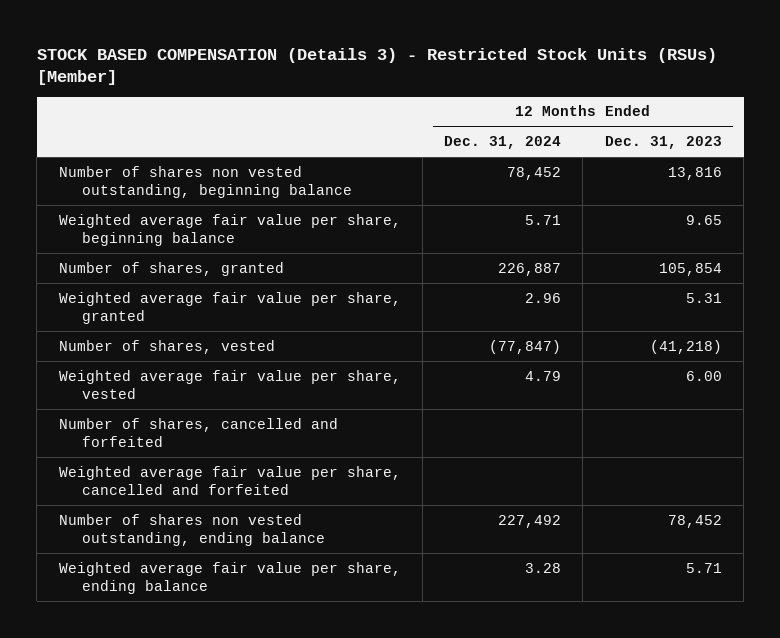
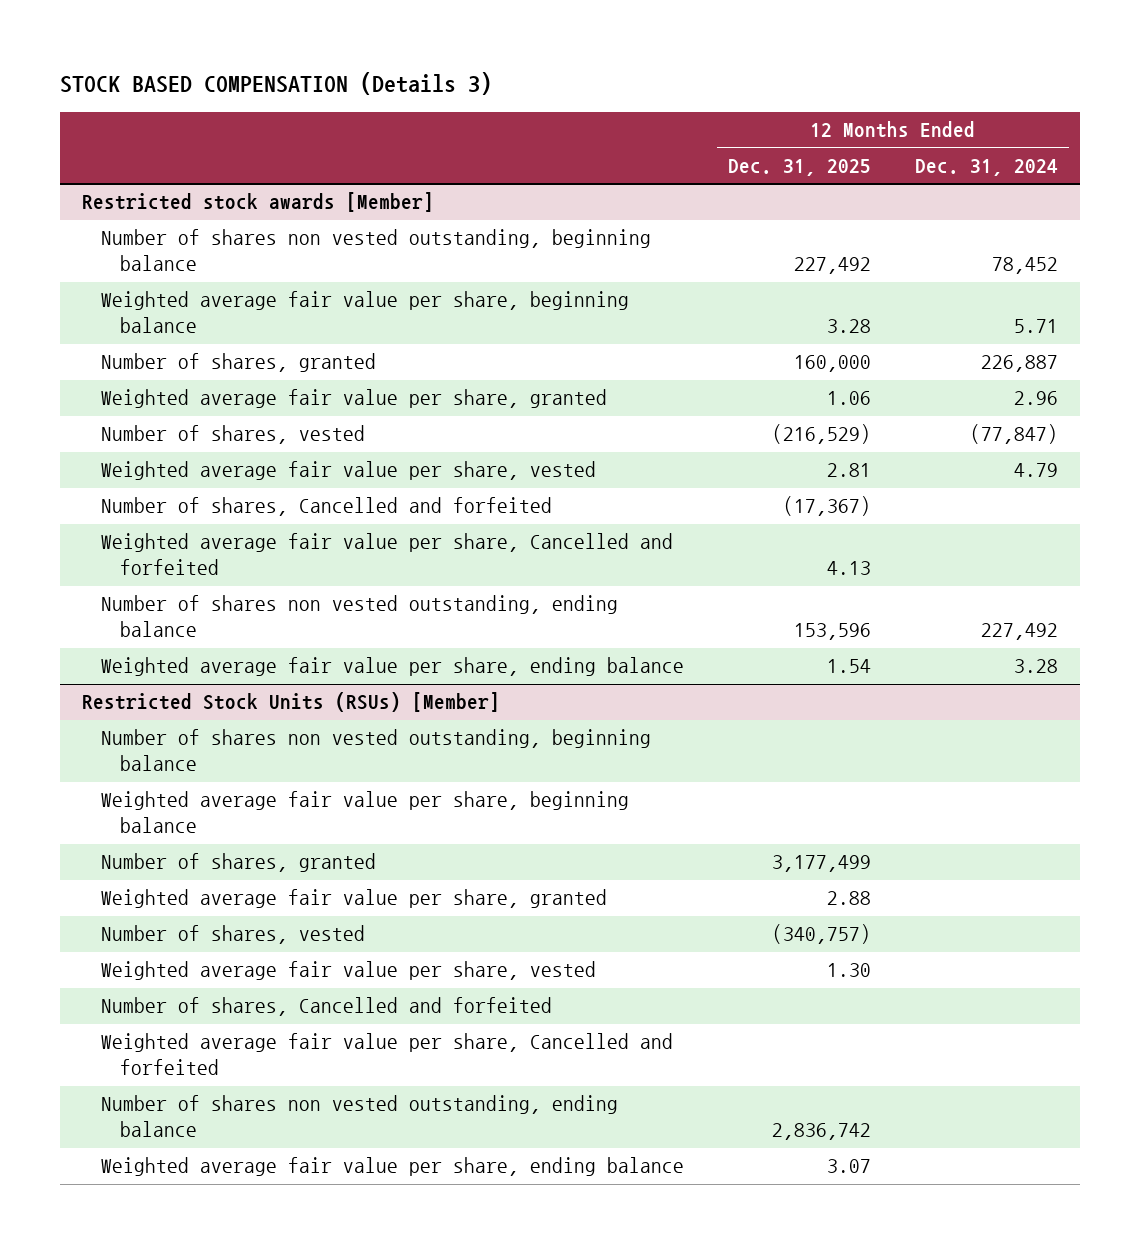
[36,47,717,86] STOCK BASED COMPENSATION (Details 3) - Restricted Stock Units (RSUs) [Member] -> [59,72,492,96] STOCK BASED COMPENSATION (Details 3)
[604,136,722,150] Dec. 31, 2023 -> none
none -> [728,158,872,176] Dec. 31, 2025
none -> [81,192,434,213] Restricted stock awards [Member]
[58,417,338,447] Number of shares, cancelled and forfeited -> [101,497,553,517] Number of shares, Cancelled and forfeited
[58,465,401,495] Weighted average fair value per share, cancelled and forfeited -> [101,533,674,576] Weighted average fair value per share, Cancelled and forfeited
none -> [81,692,500,713] Restricted Stock Units (RSUs) [Member]
none -> [101,729,652,772] Number of shares non vested outstanding, beginning balance
none -> [101,791,630,834] Weighted average fair value per share, beginning balance
none -> [101,853,377,873] Number of shares, granted
none -> [101,889,608,909] Weighted average fair value per share, granted
none -> [101,925,366,945] Number of shares, vested
none -> [101,961,597,981] Weighted average fair value per share, vested
none -> [101,997,553,1017] Number of shares, Cancelled and forfeited
none -> [101,1033,674,1076] Weighted average fair value per share, Cancelled and forfeited
none -> [101,1095,619,1138] Number of shares non vested outstanding, ending balance
none -> [101,1157,685,1177] Weighted average fair value per share, ending balance

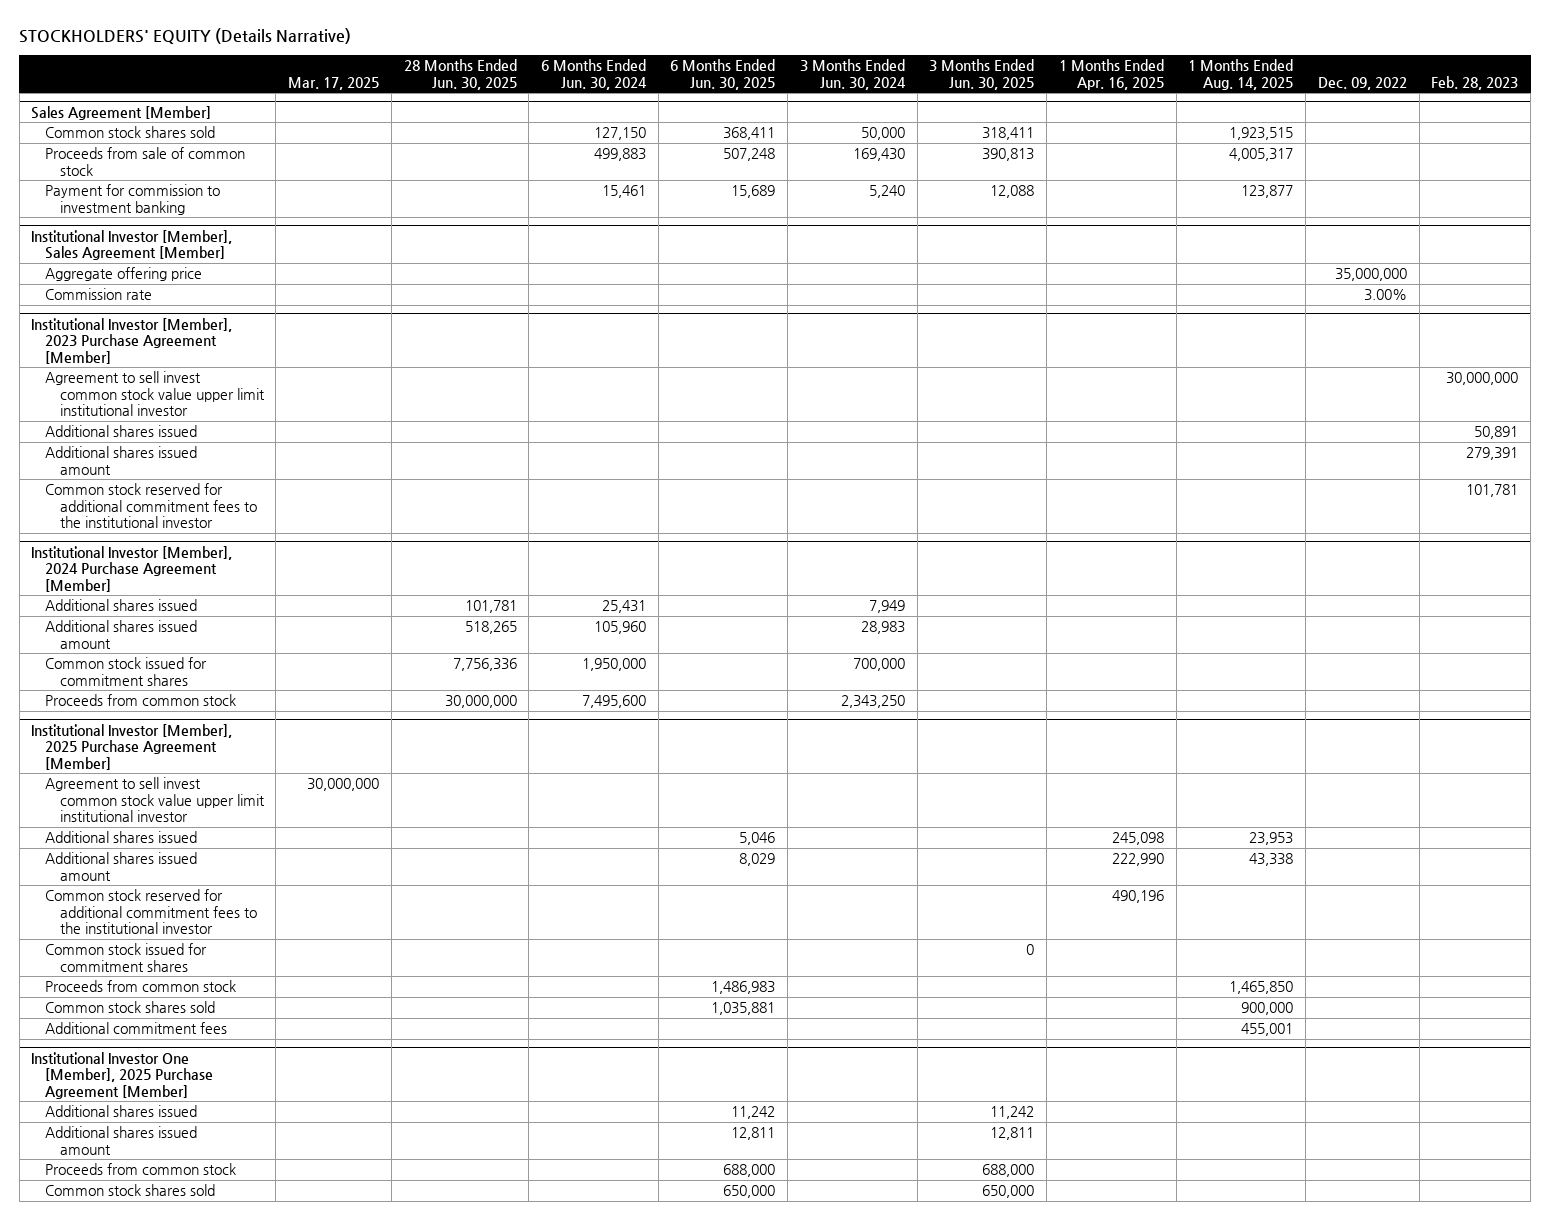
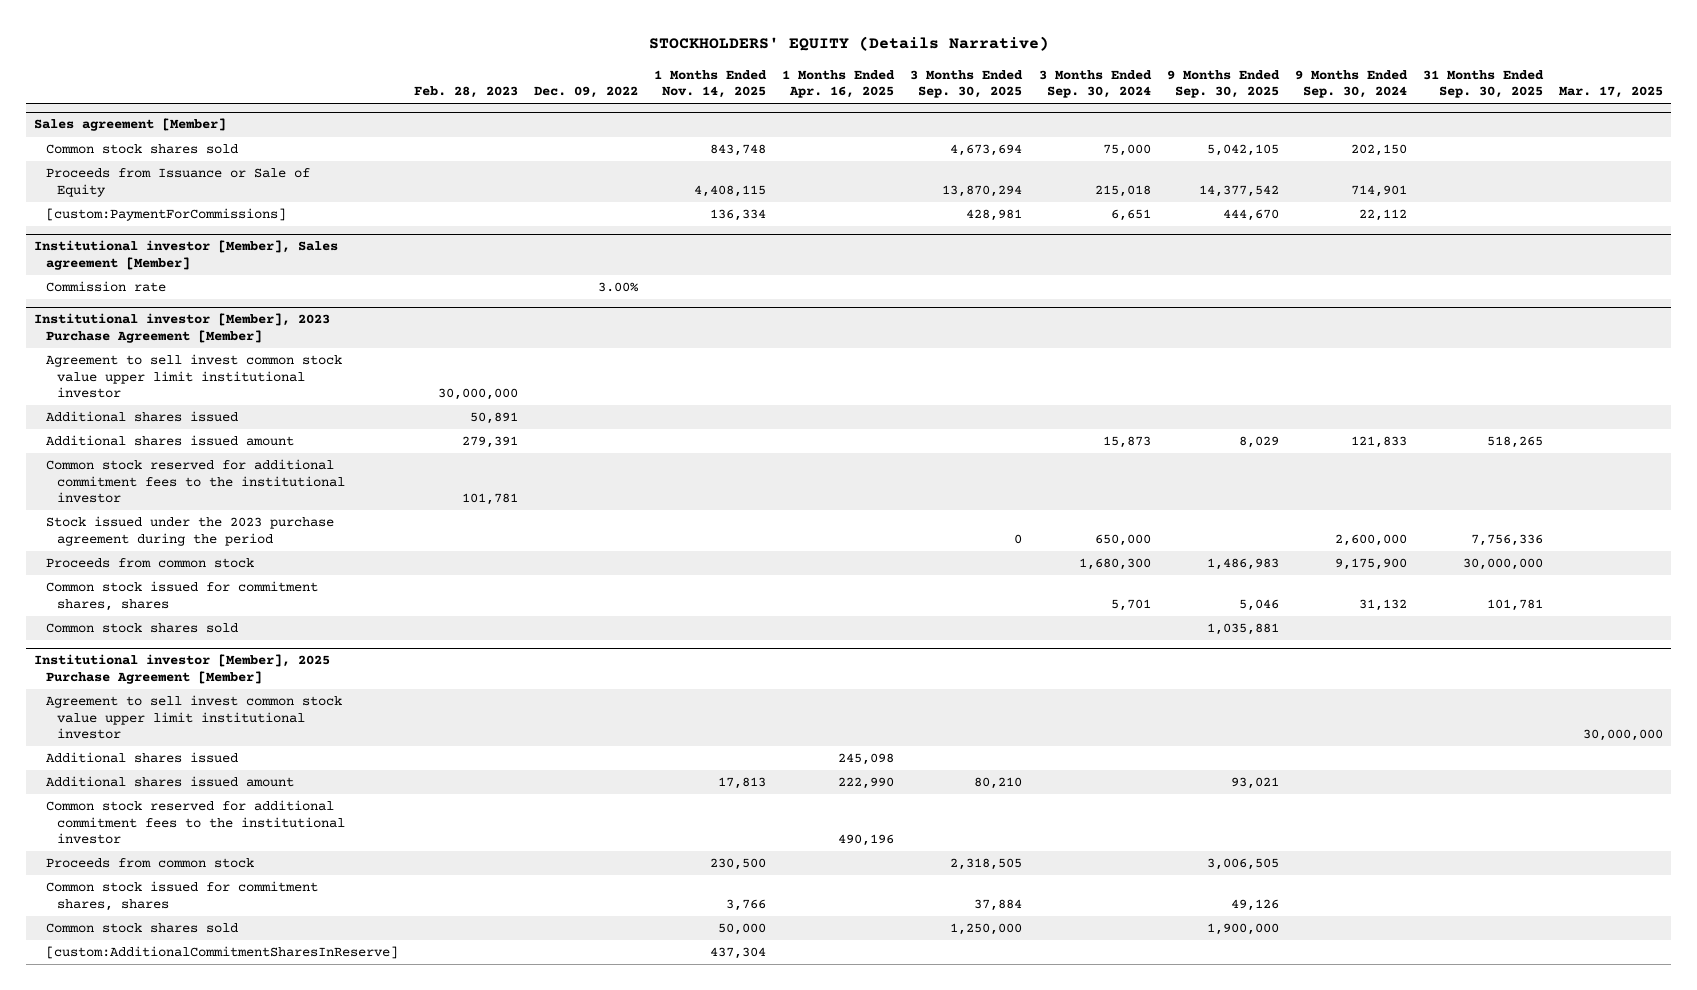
[403,59,517,90] 28 Months Ended Jun. 30, 2025 -> none
[540,59,647,90] 6 Months Ended Jun. 30, 2024 -> none
[670,59,776,90] 6 Months Ended Jun. 30, 2025 -> none
[799,59,906,90] 3 Months Ended Jun. 30, 2024 -> none
[929,59,1035,90] 3 Months Ended Jun. 30, 2025 -> none
[1188,59,1294,90] 1 Months Ended Aug. 14, 2025 -> none
none -> [654,69,768,99] 1 Months Ended Nov. 14, 2025
none -> [910,69,1024,99] 3 Months Ended Sep. 30, 2025
none -> [1038,69,1152,99] 3 Months Ended Sep. 30, 2024
none -> [1166,69,1280,99] 9 Months Ended Sep. 30, 2025
none -> [1294,69,1408,99] 9 Months Ended Sep. 30, 2024
none -> [1423,69,1545,99] 31 Months Ended Sep. 30, 2025
[31,105,212,120] Sales Agreement [Member] -> [34,118,227,132] Sales agreement [Member]
[45,267,203,282] Aggregate offering price -> none
[45,147,246,176] Proceeds from sale of common stock -> [45,168,310,197] Proceeds from Issuance or Sale of Equity
[45,184,221,215] Payment for commission to investment banking -> [45,208,286,222] [custom:PaymentForCommissions]
[31,229,233,261] Institutional Investor [Member], Sales Agreement [Member] -> [34,240,339,270] Institutional investor [Member], Sales agreement [Member]
[31,317,233,364] Institutional Investor [Member], 2023 Purchase Agreement [Member] -> [34,313,331,343] Institutional investor [Member], 2023 Purchase Agreement [Member]
[31,545,233,592] Institutional Investor [Member], 2024 Purchase Agreement [Member] -> none
[45,599,198,612] Additional shares issued -> none
[45,620,198,649] Additional shares issued amount -> none
[45,657,208,686] Common stock issued for commitment shares -> none
[45,694,237,707] Proceeds from common stock -> none
none -> [45,516,334,546] Stock issued under the 2023 purchase agreement during the period
none -> [45,558,254,569] Proceeds from common stock
none -> [45,581,318,611] Common stock issued for commitment shares, shares
none -> [45,623,238,634] Common stock shares sold
[31,723,233,770] Institutional Investor [Member], 2025 Purchase Agreement [Member] -> [34,654,331,684] Institutional investor [Member], 2025 Purchase Agreement [Member]
[45,943,208,972] Common stock issued for commitment shares -> none
none -> [45,881,318,911] Common stock issued for commitment shares, shares
[45,1022,228,1035] Additional commitment fees -> none
[31,1051,214,1099] Institutional Investor One [Member], 2025 Purchase Agreement [Member] -> none
[45,1105,198,1118] Additional shares issued -> none
[45,1126,198,1155] Additional shares issued amount -> none
[45,1163,237,1176] Proceeds from common stock -> none
[45,1184,216,1197] Common stock shares sold -> none
none -> [45,946,398,960] [custom:AdditionalCommitmentSharesInReserve]

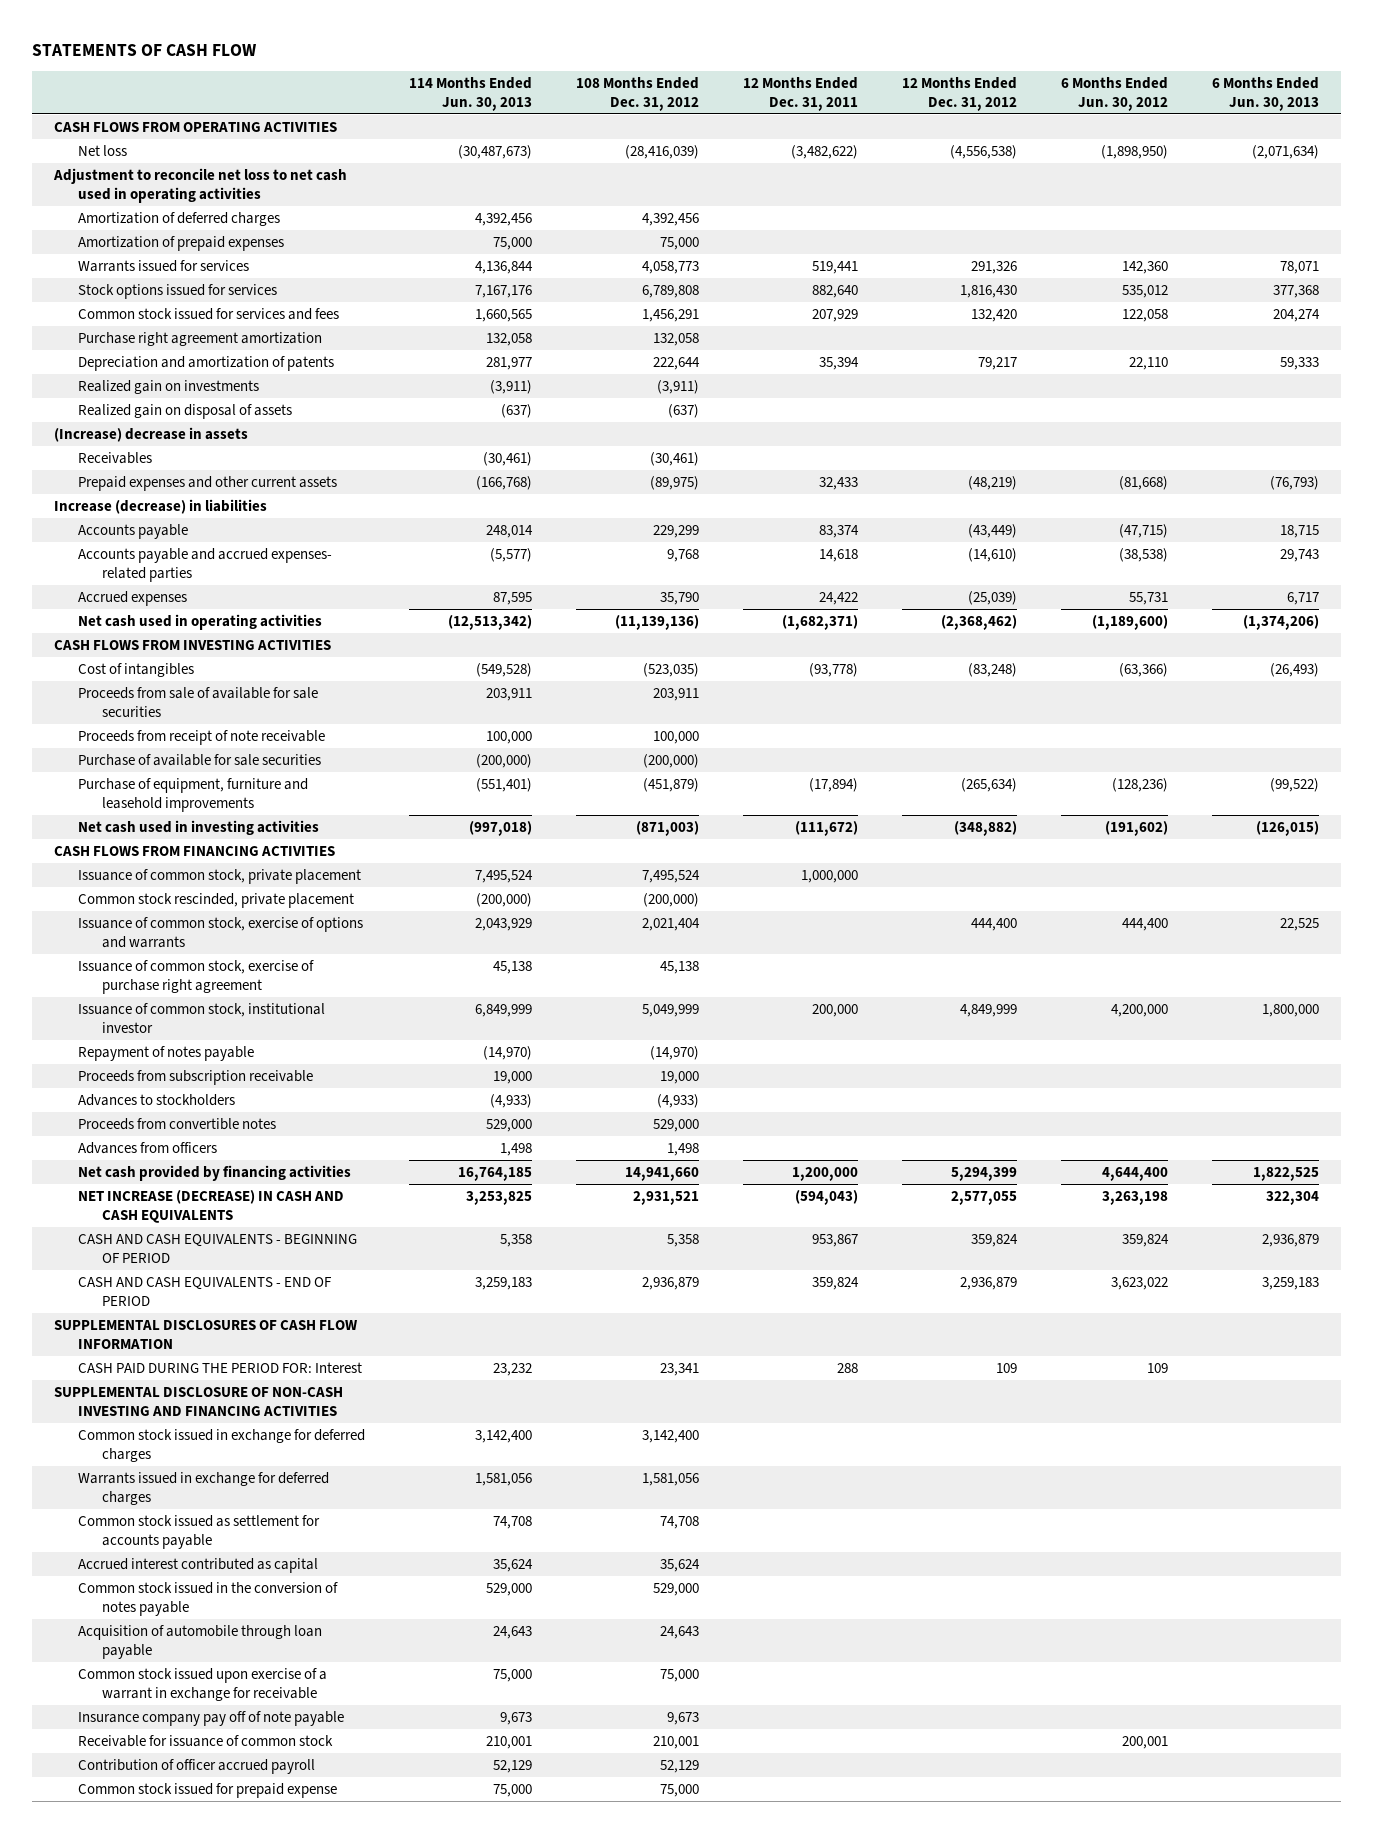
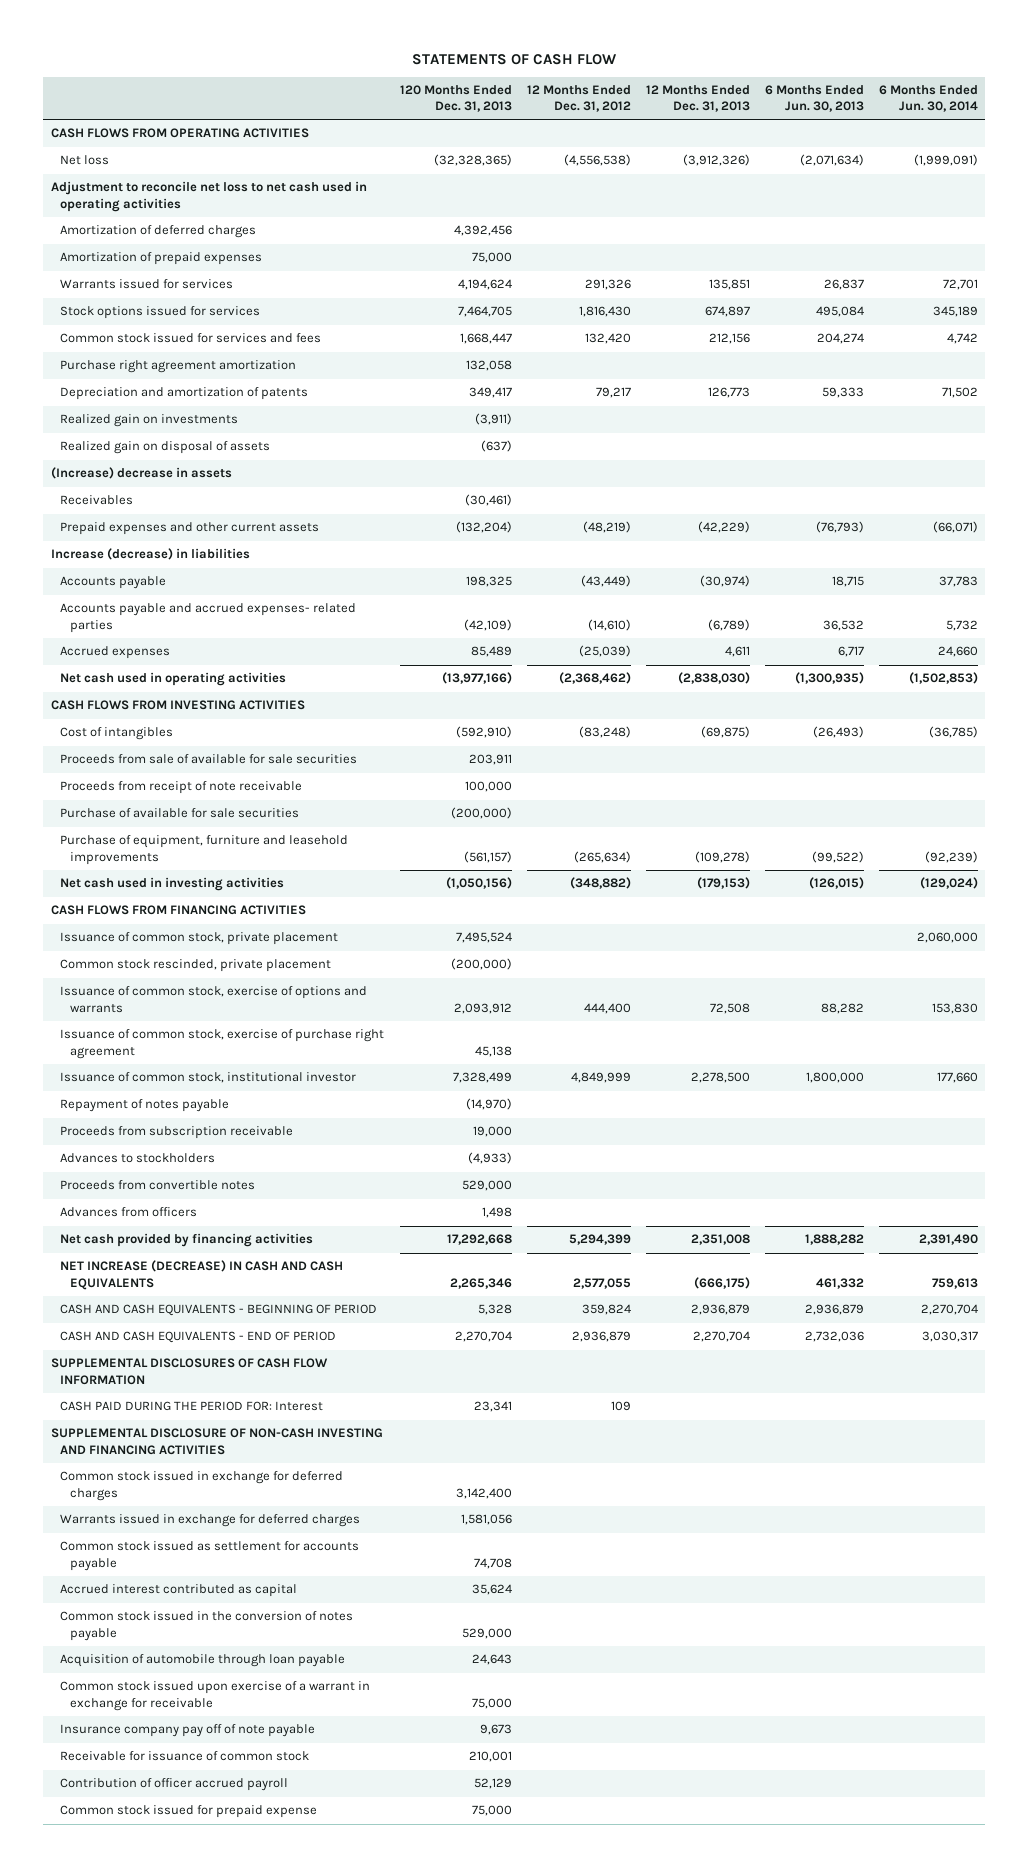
[409,77,533,112] 114 Months Ended Jun. 30, 2013 -> none
[576,77,700,112] 108 Months Ended Dec. 31, 2012 -> none
[743,77,859,112] 12 Months Ended Dec. 31, 2011 -> none
[1061,77,1169,112] 6 Months Ended Jun. 30, 2012 -> none
none -> [399,85,512,113] 120 Months Ended Dec. 31, 2013
none -> [645,85,750,113] 12 Months Ended Dec. 31, 2013
none -> [878,85,978,113] 6 Months Ended Jun. 30, 2014
[1280,260,1320,274] 78,071 -> [823,279,864,291] 26,837
[1273,284,1320,298] 377,368 -> [815,306,864,318] 495,084
[1280,548,1320,562] 29,743 -> [822,619,864,631] 36,532
[1243,614,1320,630] (1,374,206) -> [794,672,864,685] (1,300,935)
[1280,917,1320,931] 22,525 -> [820,1002,864,1014] 88,282
[1253,1166,1320,1181] 1,822,525 -> [804,1234,864,1246] 1,888,282
[1266,1190,1320,1205] 322,304 -> [815,1277,864,1289] 461,332
[1262,1276,1320,1290] 3,259,183 -> [804,1331,864,1343] 2,732,036

